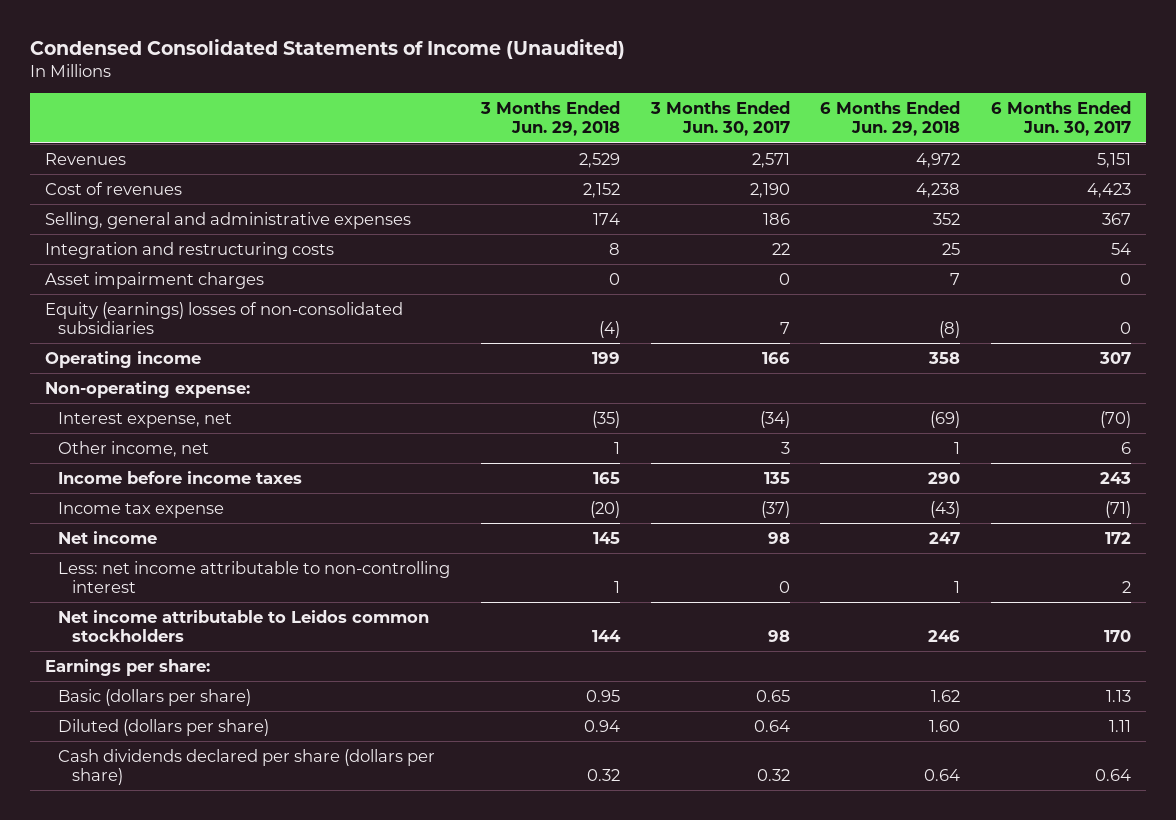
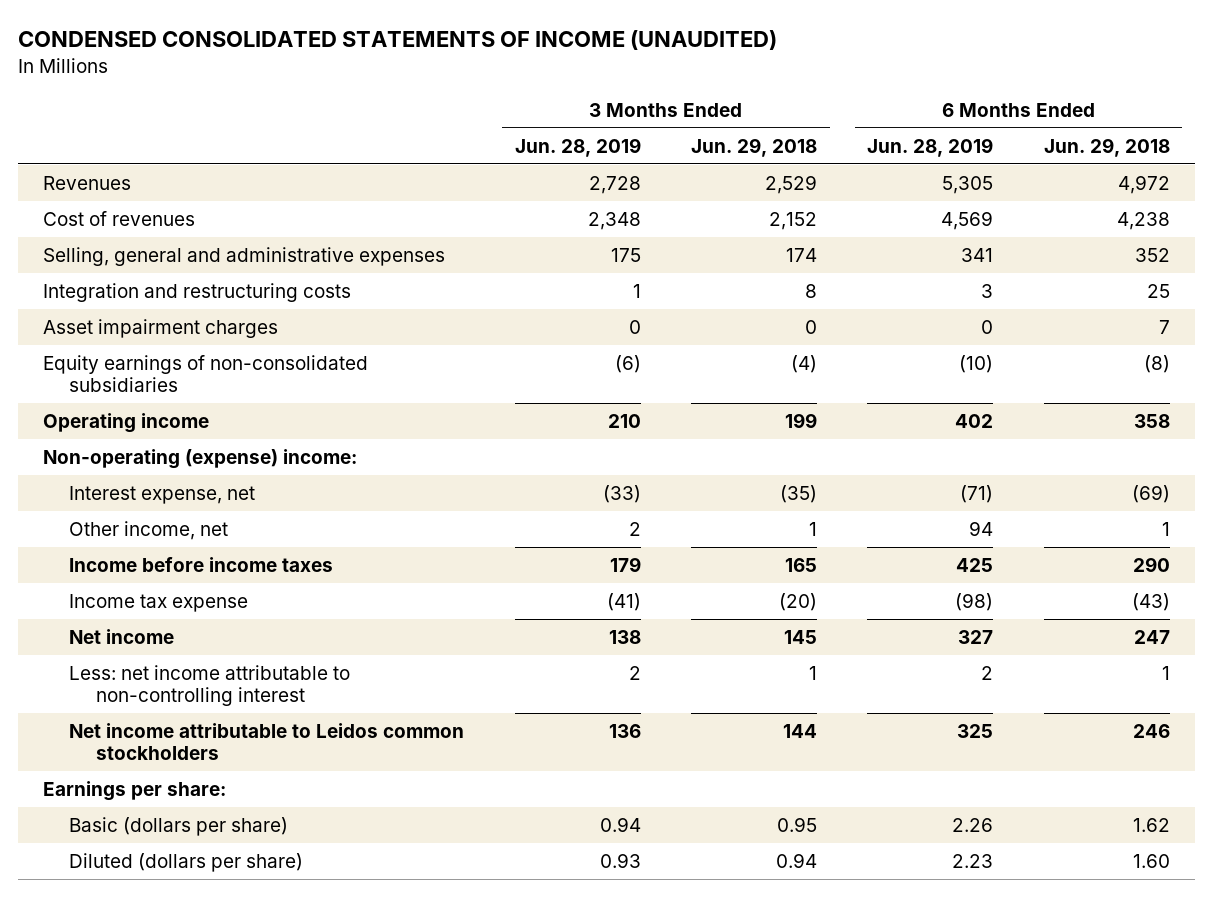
[29,39,625,60] Condensed Consolidated Statements of Income (Unaudited) -> [17,30,777,51] CONDENSED CONSOLIDATED STATEMENTS OF INCOME (UNAUDITED)
[649,101,790,137] 3 Months Ended Jun. 30, 2017 -> none
[990,101,1131,137] 6 Months Ended Jun. 30, 2017 -> none
none -> [514,137,641,157] Jun. 28, 2019
none -> [867,137,994,157] Jun. 28, 2019
[44,301,403,334] Equity (earnings) losses of non-consolidated subsidiaries -> [42,354,368,393] Equity earnings of non-consolidated subsidiaries
[44,380,250,398] Non-operating expense: -> [42,448,357,469] Non-operating (expense) income:
[58,748,436,785] Cash dividends declared per share (dollars per share) -> none

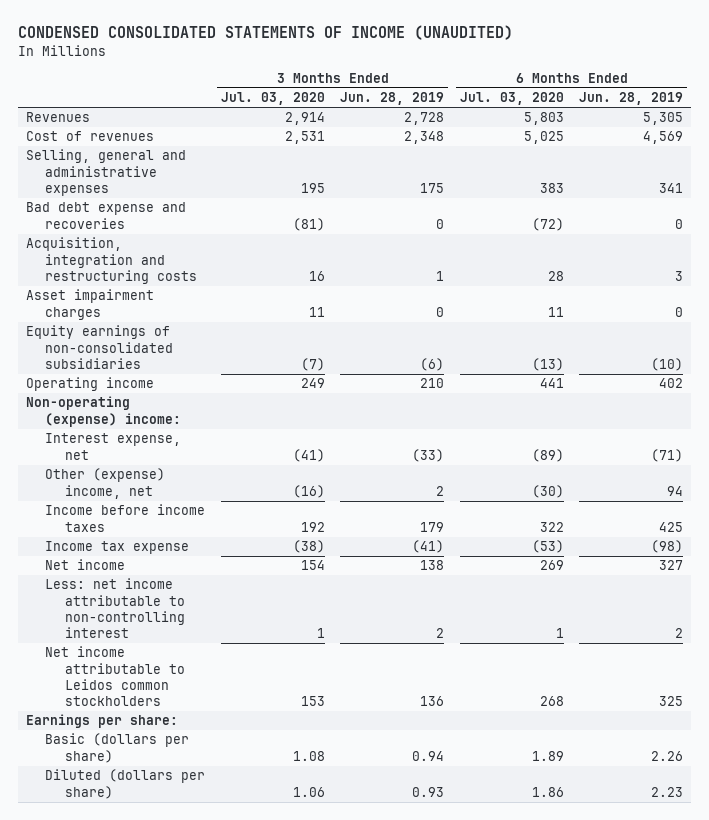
[691,137,818,157] Jun. 29, 2018 -> none
[1043,137,1170,157] Jun. 29, 2018 -> none
none -> [220,92,325,106] Jul. 03, 2020
none -> [459,92,564,106] Jul. 03, 2020
none -> [25,202,186,229] Bad debt expense and recoveries
[42,282,351,302] Integration and restructuring costs -> [25,237,198,284] Acquisition, integration and restructuring costs
[69,520,229,540] Other income, net -> [45,468,166,499] Other (expense) income, net

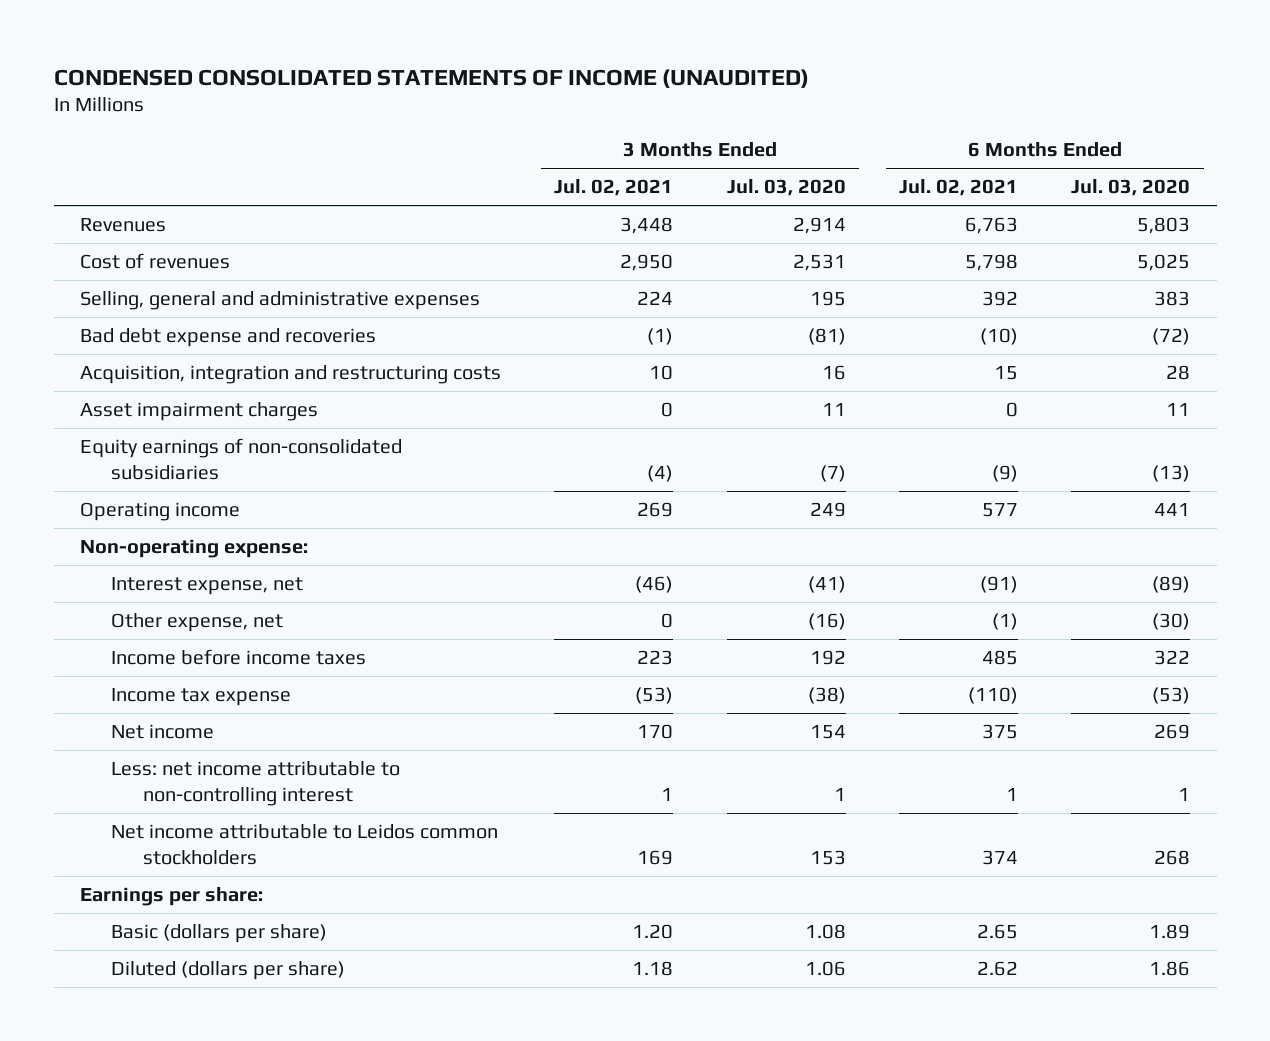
[340,92,445,106] Jun. 28, 2019 -> none
[579,92,684,106] Jun. 28, 2019 -> none
none -> [554,179,674,197] Jul. 02, 2021
none -> [898,179,1018,197] Jul. 02, 2021
[25,396,182,427] Non-operating (expense) income: -> [80,538,309,558] Non-operating expense:
[45,468,166,499] Other (expense) income, net -> [111,612,284,632] Other expense, net

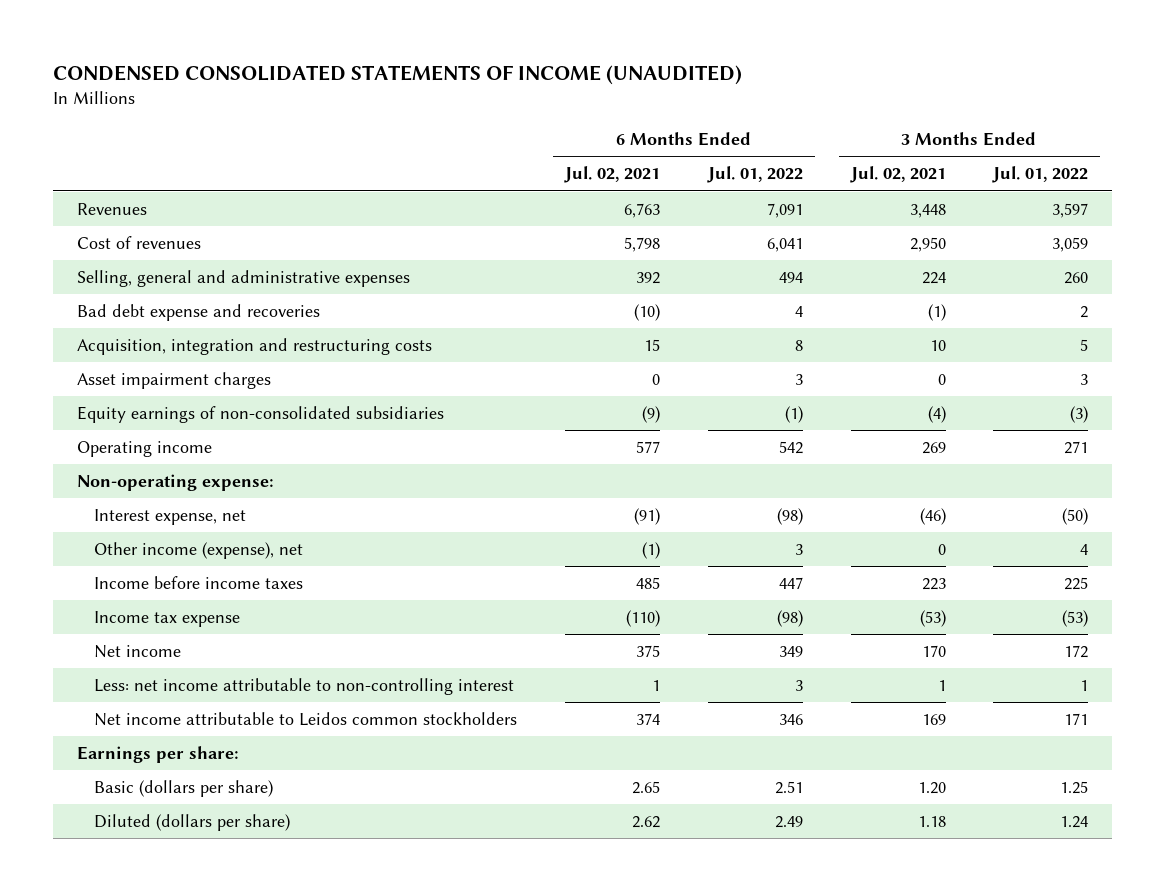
[726,179,846,197] Jul. 03, 2020 -> none
[1071,179,1191,197] Jul. 03, 2020 -> none
none -> [706,166,803,184] Jul. 01, 2022
none -> [992,166,1089,184] Jul. 01, 2022
[111,612,284,632] Other expense, net -> [94,541,304,559] Other income (expense), net

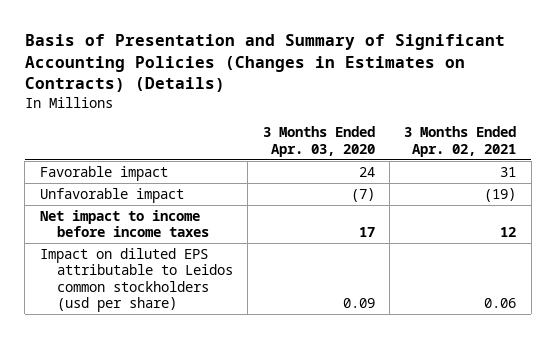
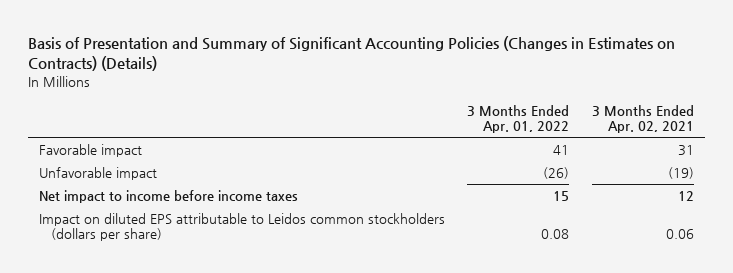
[262,126,375,157] 3 Months Ended Apr. 03, 2020 -> none
none -> [467,104,570,133] 3 Months Ended Apr. 01, 2022
[39,247,233,312] Impact on diluted EPS attributable to Leidos common stockholders (usd per share) -> [39,213,446,242] Impact on diluted EPS attributable to Leidos common stockholders (dollars per share)

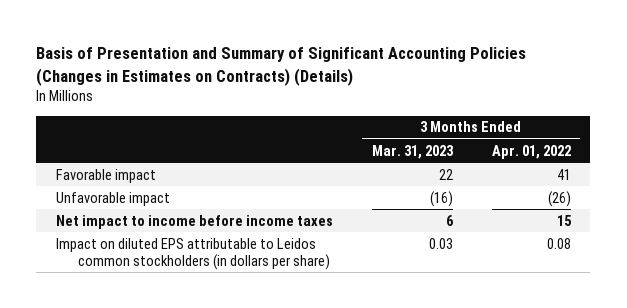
[591,104,694,133] 3 Months Ended Apr. 02, 2021 -> none
none -> [371,144,454,159] Mar. 31, 2023
[39,213,446,242] Impact on diluted EPS attributable to Leidos common stockholders (dollars per share) -> [55,237,330,270] Impact on diluted EPS attributable to Leidos common stockholders (in dollars per share)

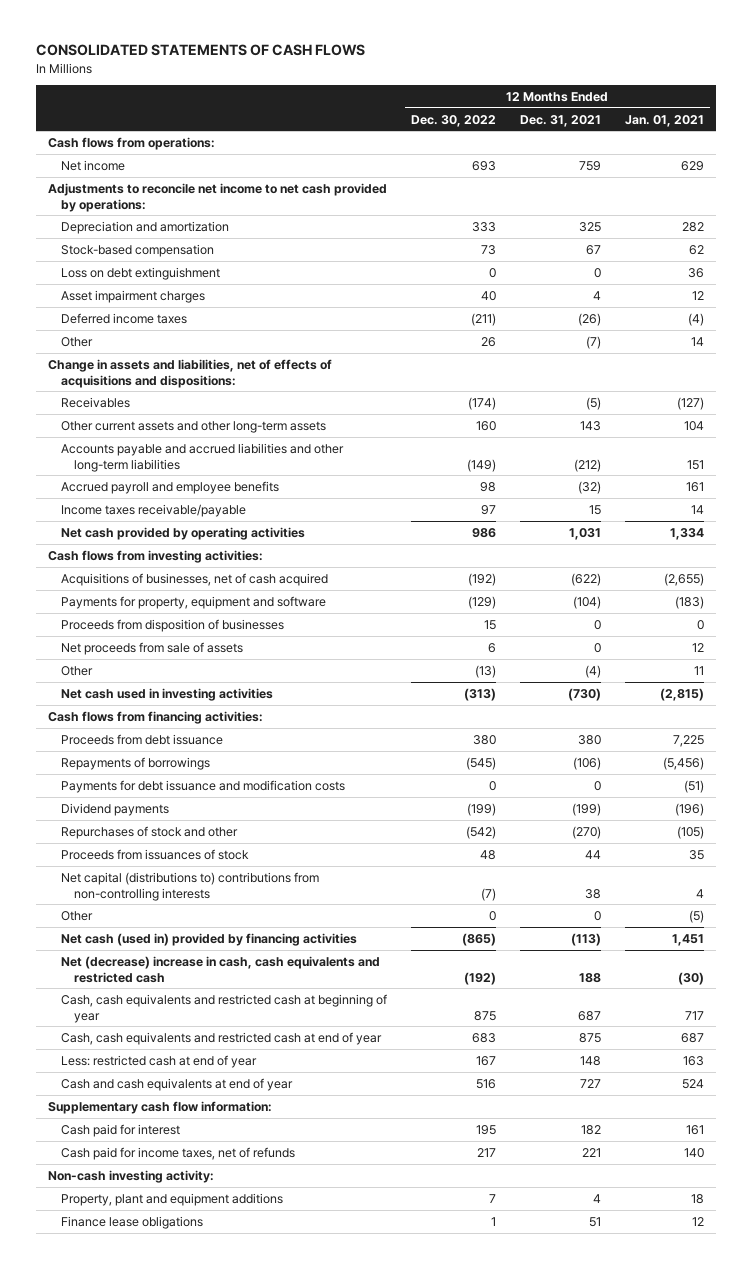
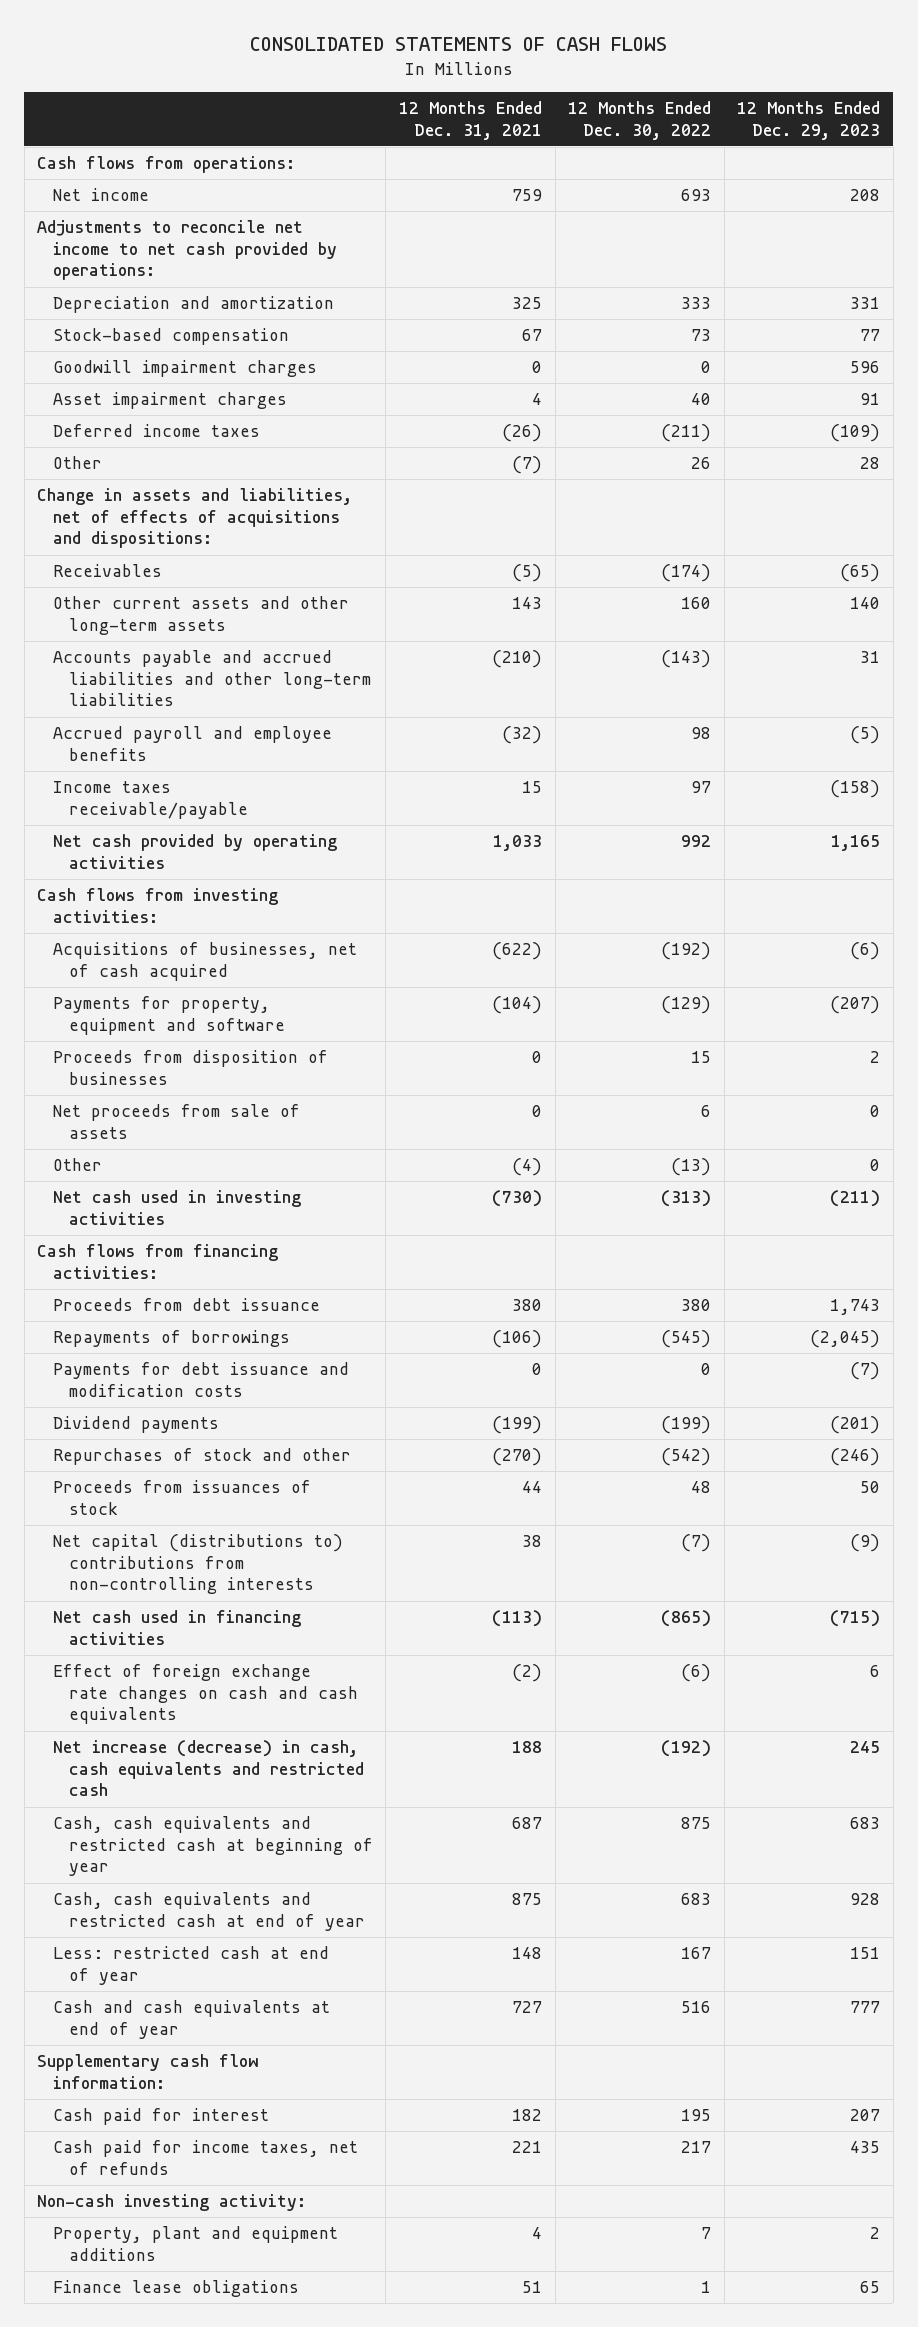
[624,114,704,127] Jan. 01, 2021 -> none
none -> [737,101,881,140] 12 Months Ended Dec. 29, 2023
[60,266,220,280] Loss on debt extinguishment -> none
none -> [53,360,318,378] Goodwill impairment charges
[466,458,496,472] (149) -> [661,650,712,669] (143)
[573,458,601,472] (212) -> [491,650,542,669] (210)
[471,527,496,538] 986 -> [681,835,712,848] 992
[568,527,601,540] 1,031 -> [492,835,542,852] 1,033
[60,910,93,921] Other -> none
[60,932,357,946] Net cash (used in) provided by financing activities -> [53,1610,302,1645] Net cash used in financing activities
none -> [53,1664,358,1725] Effect of foreign exchange rate changes on cash and cash equivalents
[60,955,380,983] Net (decrease) increase in cash, cash equivalents and restricted cash -> [53,1740,364,1797] Net increase (decrease) in cash, cash equivalents and restricted cash

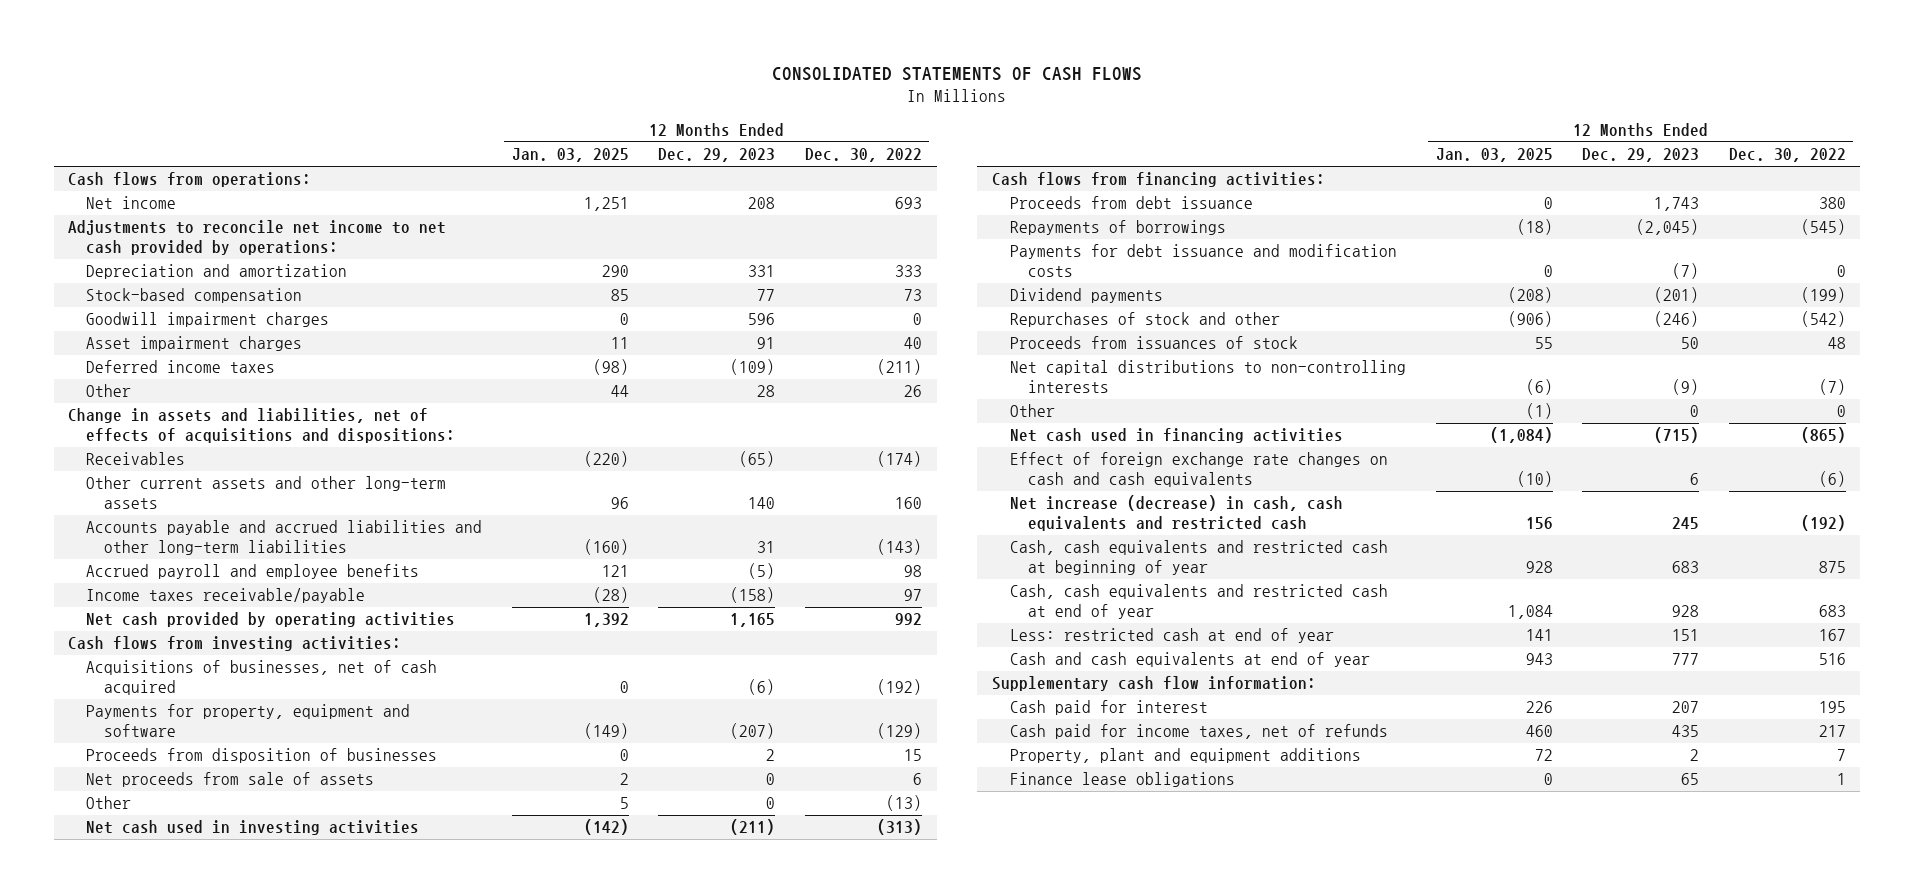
[398,101,542,140] 12 Months Ended Dec. 31, 2021 -> none
none -> [511,148,629,163] Jan. 03, 2025
[53,1534,344,1595] Net capital (distributions to) contributions from non-controlling interests -> [1010,360,1407,393] Net capital distributions to non-controlling interests
none -> [1010,404,1056,418] Other
[37,2194,307,2212] Non-cash investing activity: -> none

